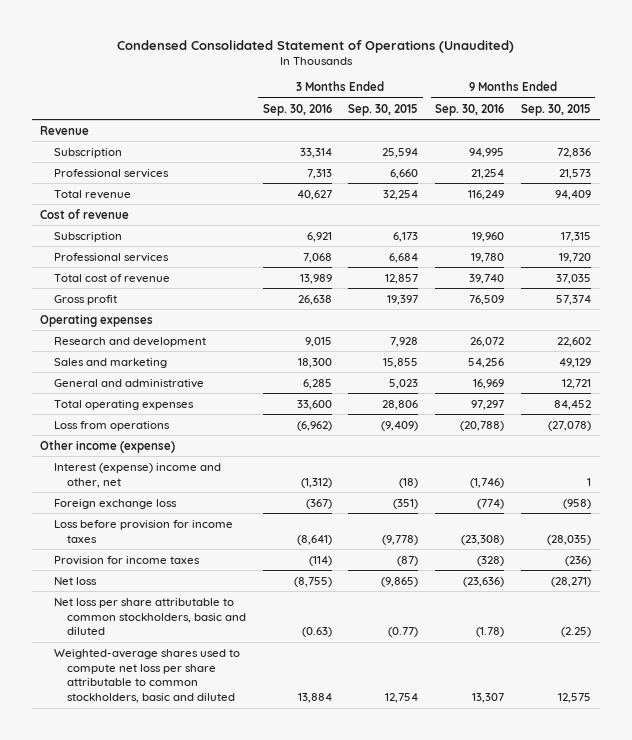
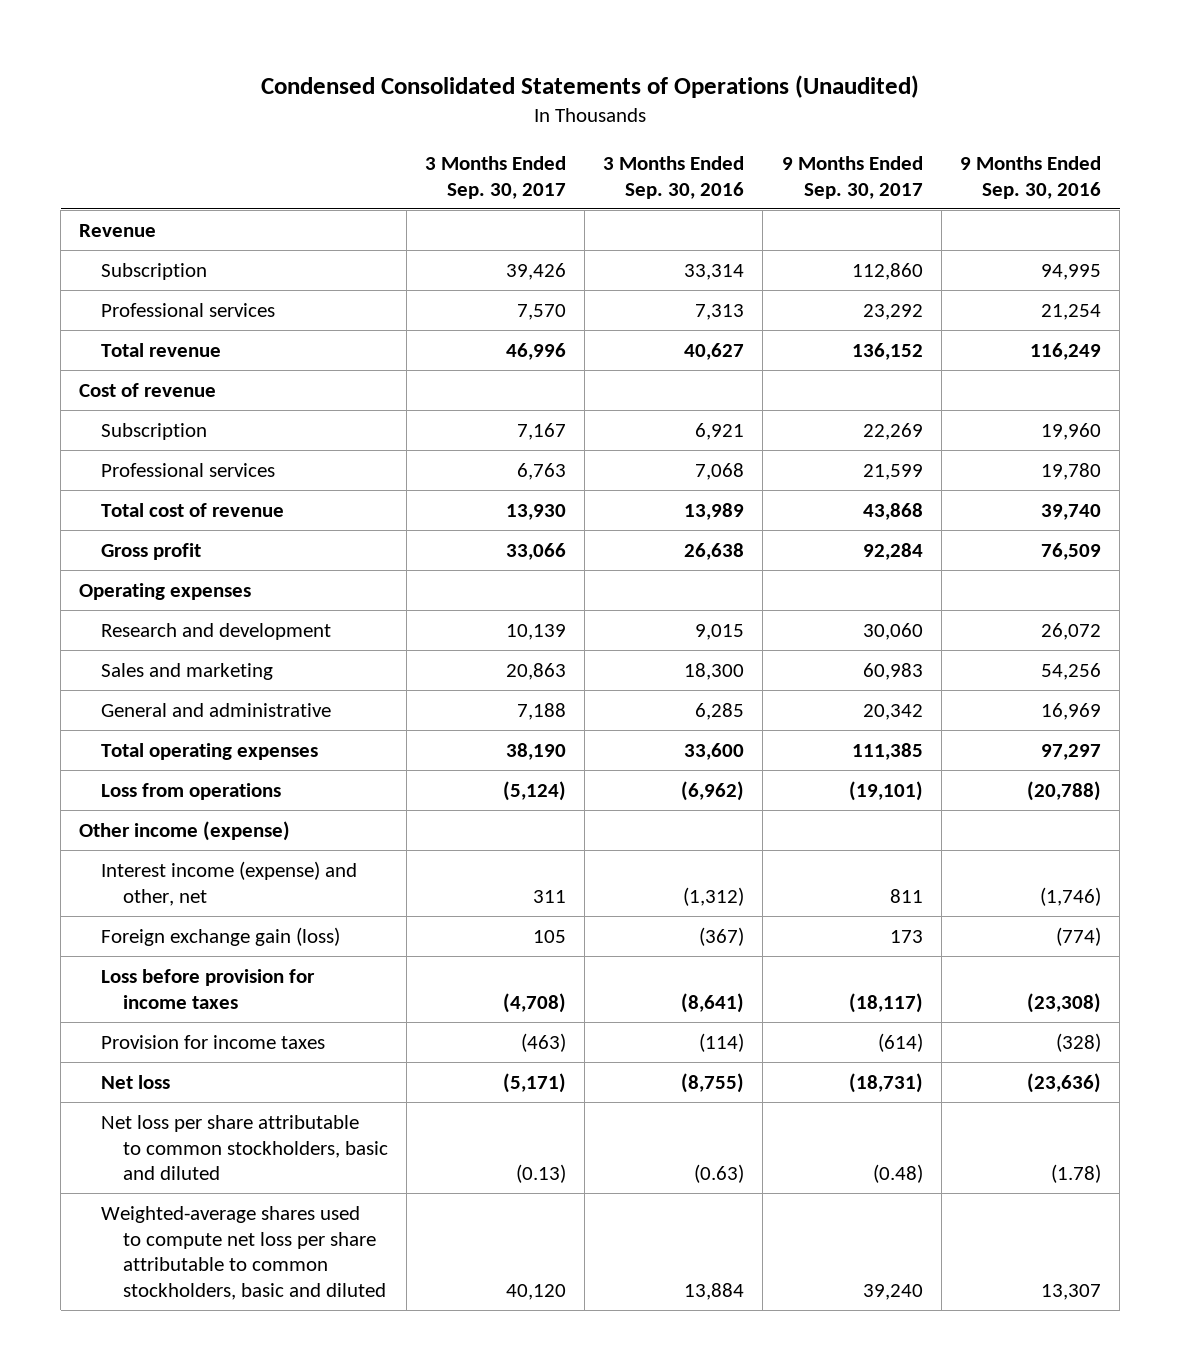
[116,39,514,53] Condensed Consolidated Statement of Operations (Unaudited) -> [261,74,920,98] Condensed Consolidated Statements of Operations (Unaudited)
[348,103,419,116] Sep. 30, 2015 -> none
[521,103,592,116] Sep. 30, 2015 -> none
none -> [425,155,567,199] 3 Months Ended Sep. 30, 2017
none -> [781,155,923,199] 9 Months Ended Sep. 30, 2017
[53,462,221,488] Interest (expense) income and other, net -> [101,860,358,906] Interest income (expense) and other, net
[53,498,177,509] Foreign exchange loss -> [101,926,341,946] Foreign exchange gain (loss)

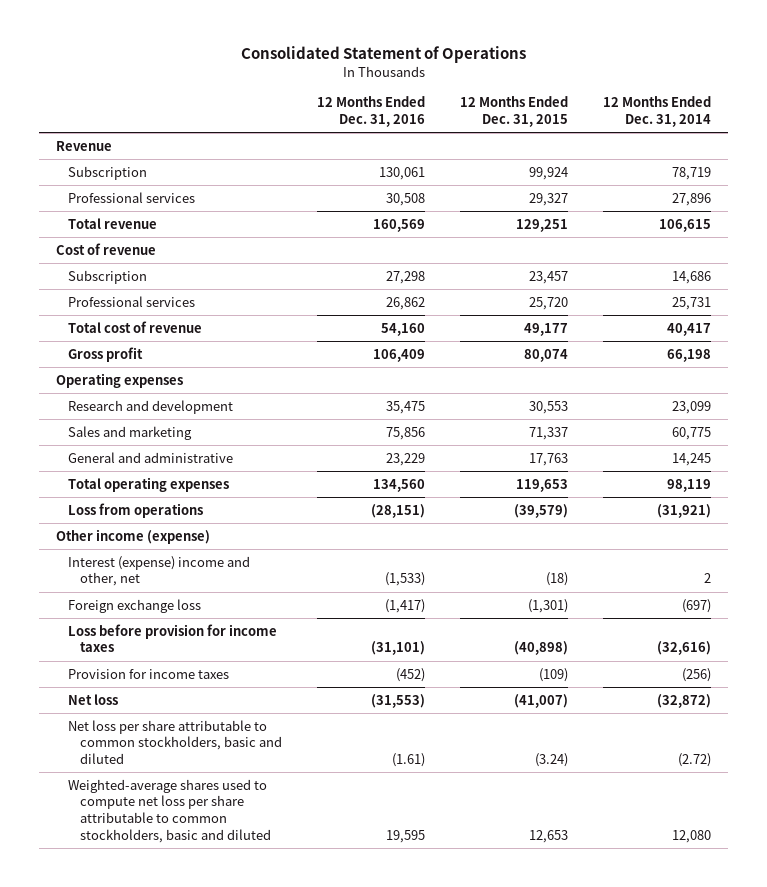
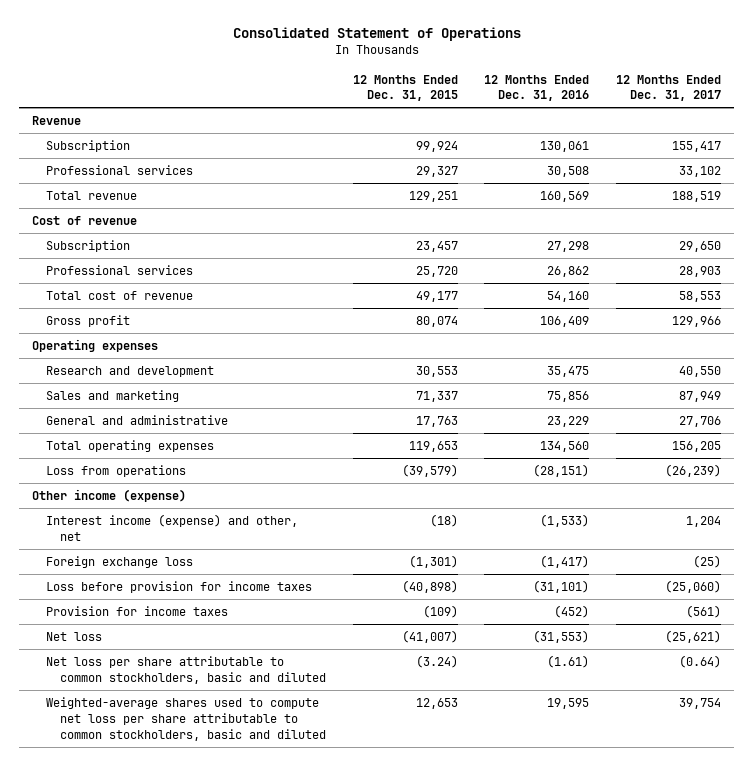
[602,96,711,128] 12 Months Ended Dec. 31, 2014 -> none
none -> [615,74,721,102] 12 Months Ended Dec. 31, 2017
[68,555,251,587] Interest (expense) income and other, net -> [46,513,299,541] Interest income (expense) and other, net

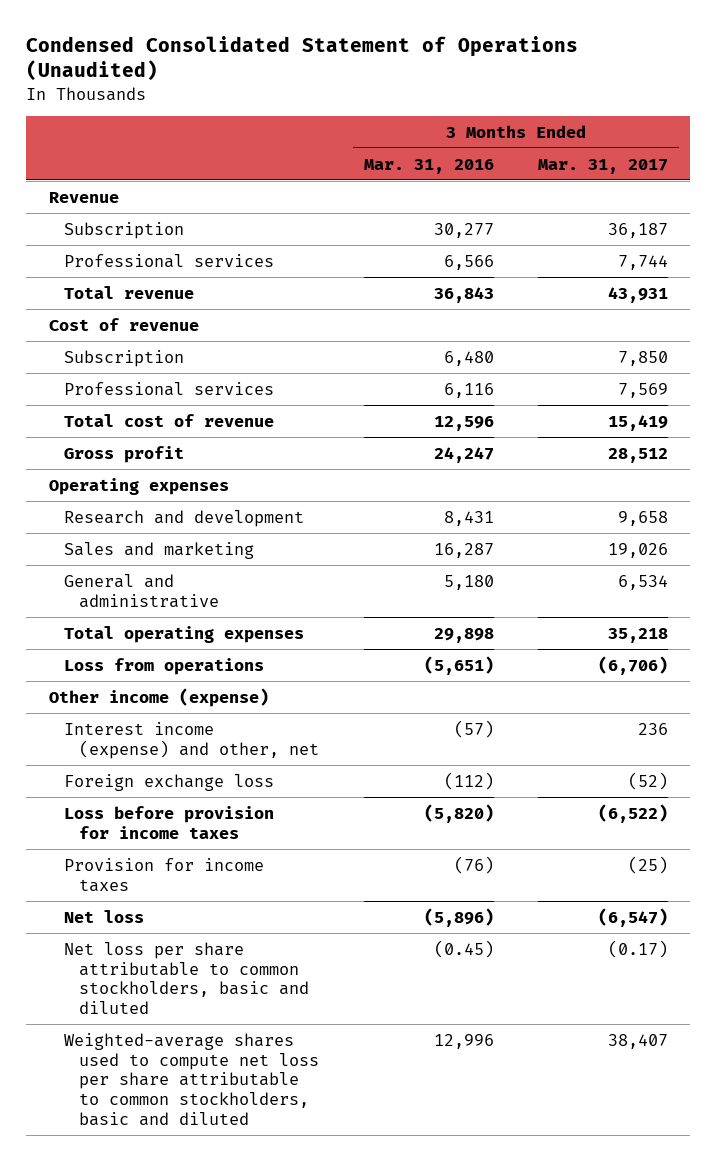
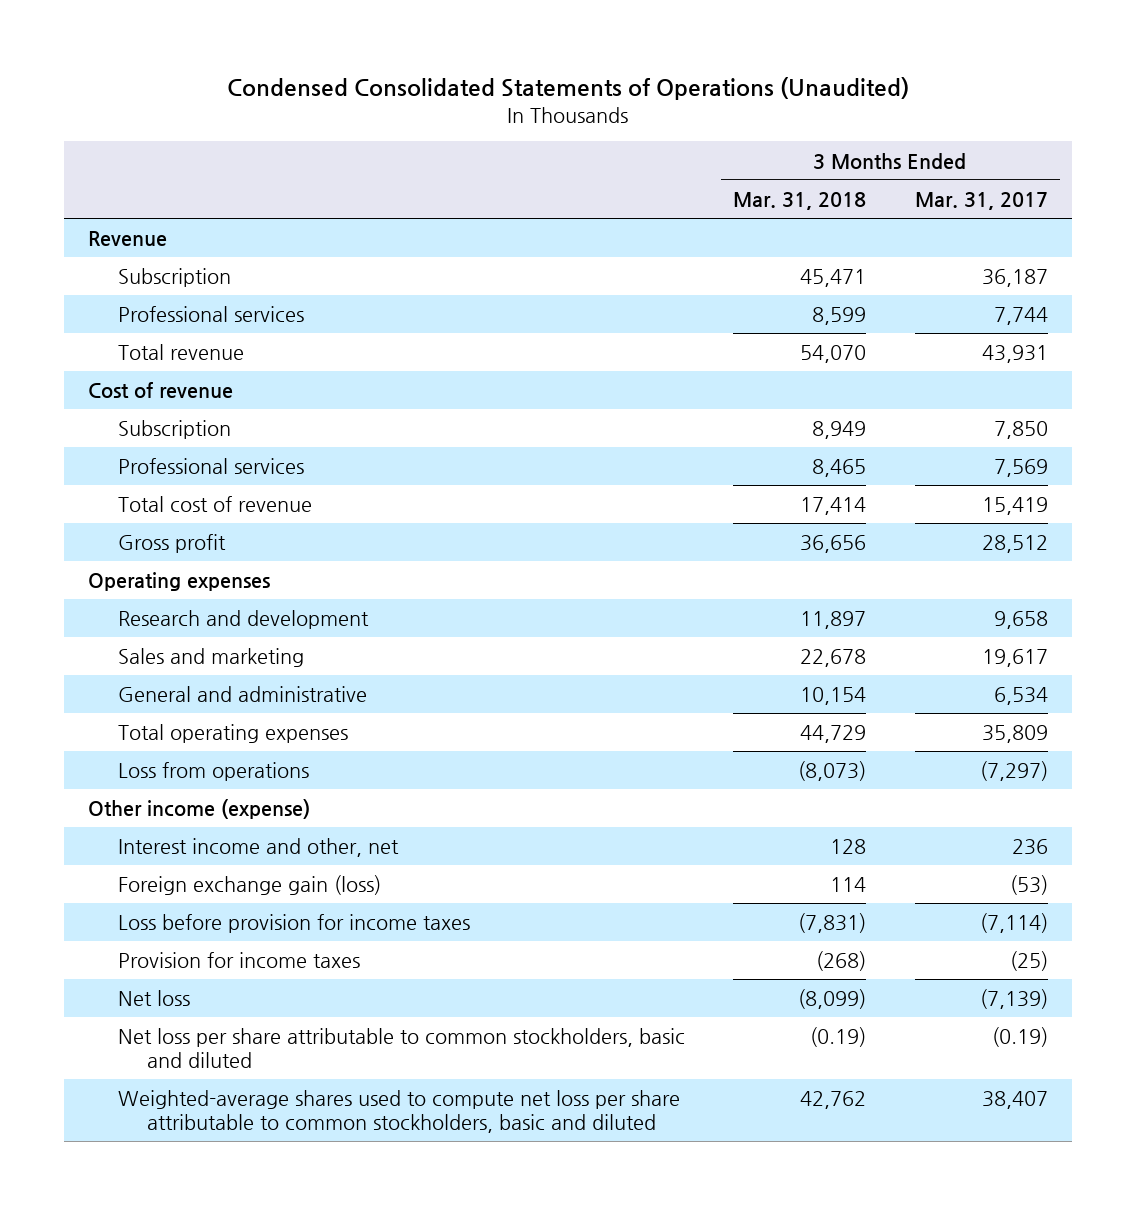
[26,35,579,82] Condensed Consolidated Statement of Operations (Unaudited) -> [226,76,909,100] Condensed Consolidated Statements of Operations (Unaudited)
[363,158,494,174] Mar. 31, 2016 -> none
none -> [733,192,867,211] Mar. 31, 2018
[608,542,669,558] 19,026 -> [981,649,1048,668] 19,617
[608,627,669,643] 35,218 -> [981,725,1048,744] 35,809
[598,655,669,675] (6,706) -> [979,761,1048,782] (7,297)
[63,721,320,759] Interest income (expense) and other, net -> [117,838,399,858] Interest income and other, net
[63,773,274,791] Foreign exchange loss -> [117,875,381,896] Foreign exchange gain (loss)
[628,771,669,790] (52) -> [1009,875,1048,896] (53)
[598,803,669,823] (6,522) -> [979,913,1048,934] (7,114)
[598,907,669,927] (6,547) -> [979,989,1048,1010] (7,139)
[608,939,669,958] (0.17) -> [991,1027,1048,1048] (0.19)

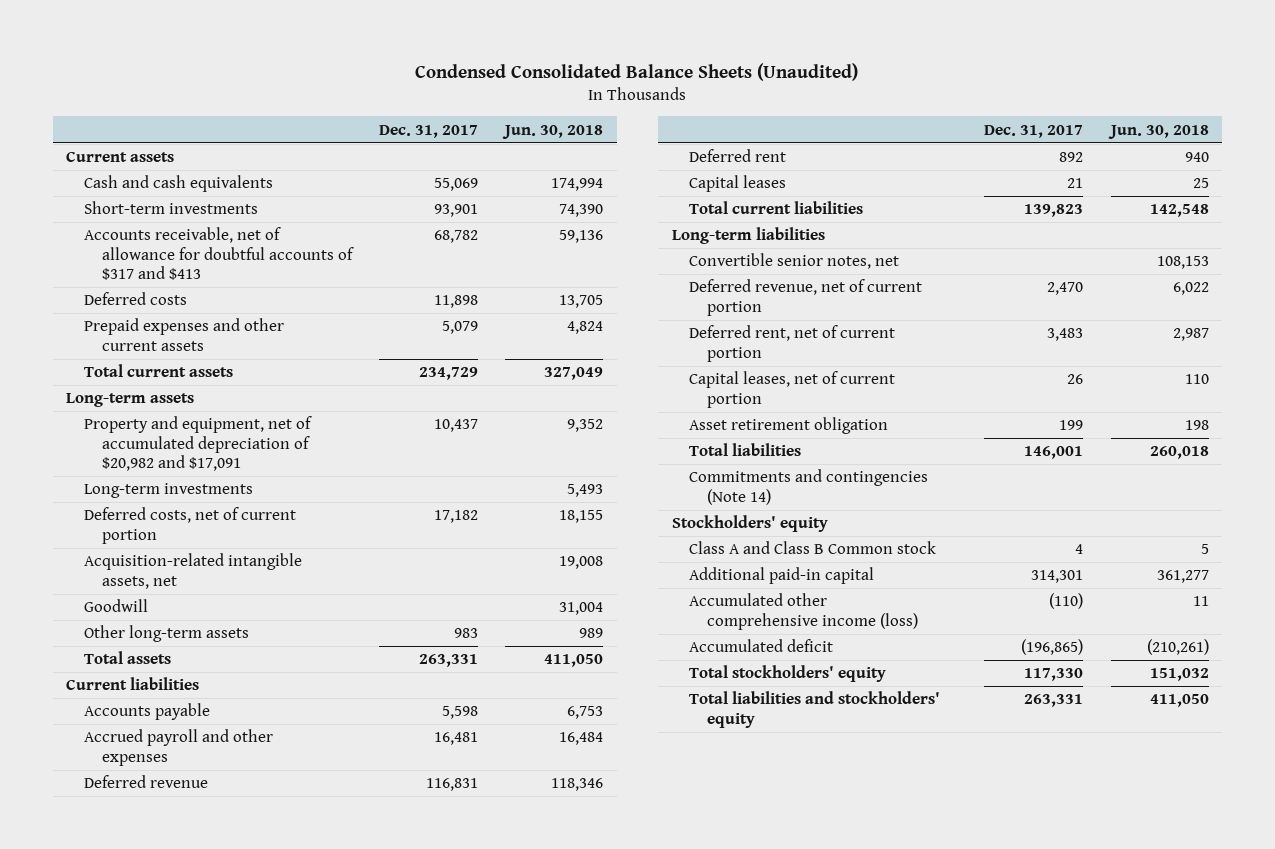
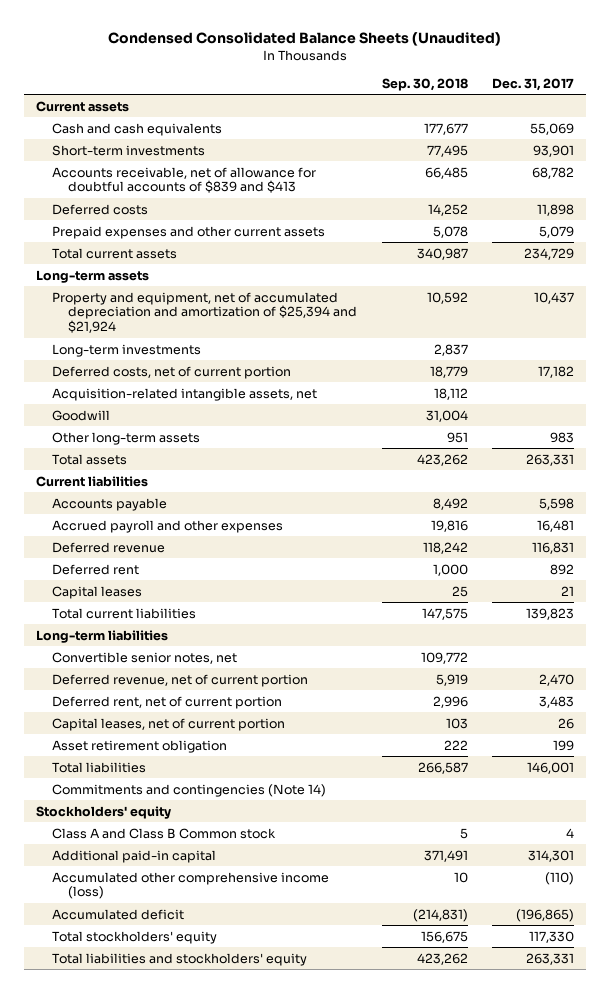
[502,124,604,139] Jun. 30, 2018 -> none
none -> [381,77,468,91] Sep. 30, 2018
[83,227,354,280] Accounts receivable, net of allowance for doubtful accounts of $317 and $413 -> [52,166,317,194] Accounts receivable, net of allowance for doubtful accounts of $839 and $413
[83,416,312,471] Property and equipment, net of accumulated depreciation of $20,982 and $17,091 -> [52,291,358,334] Property and equipment, net of accumulated depreciation and amortization of $25,394 and $21,924

